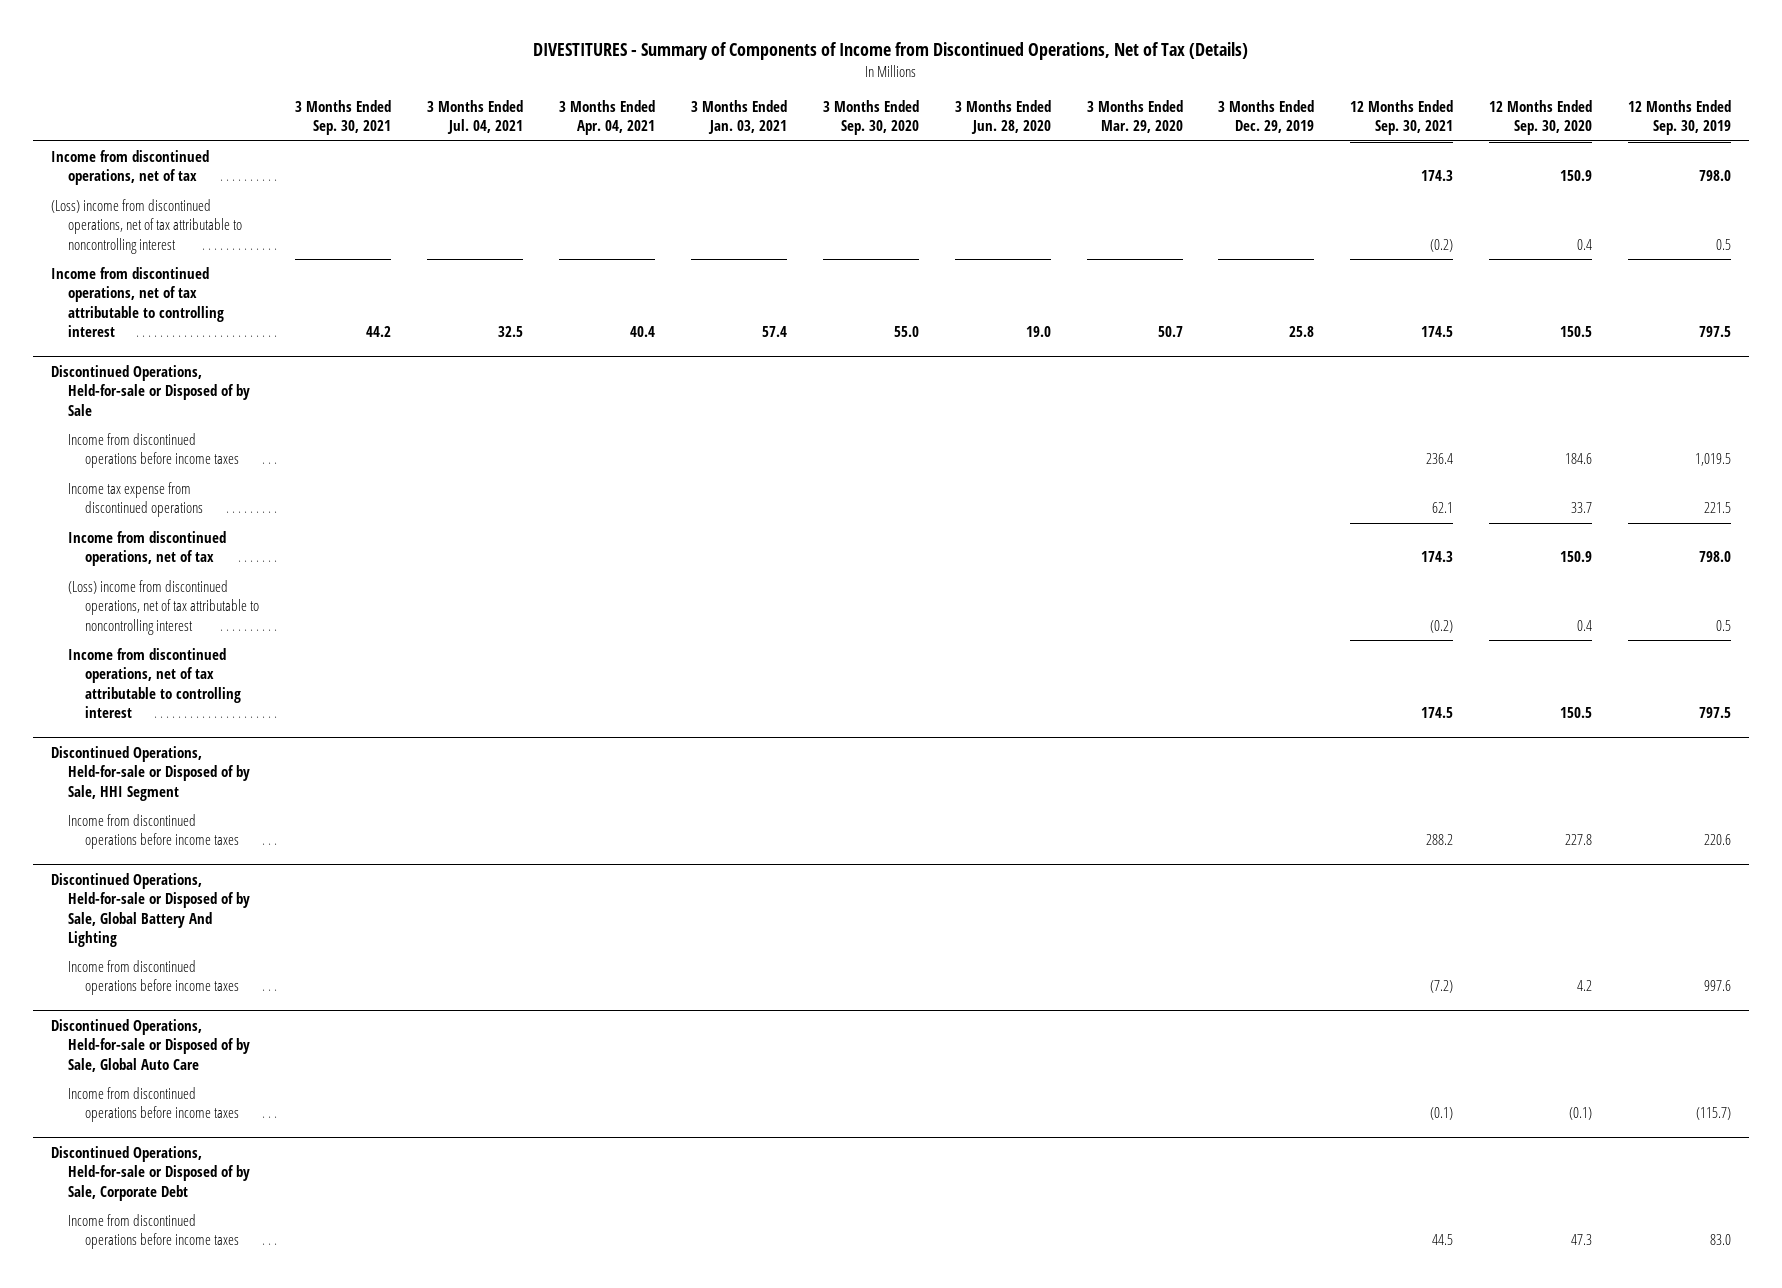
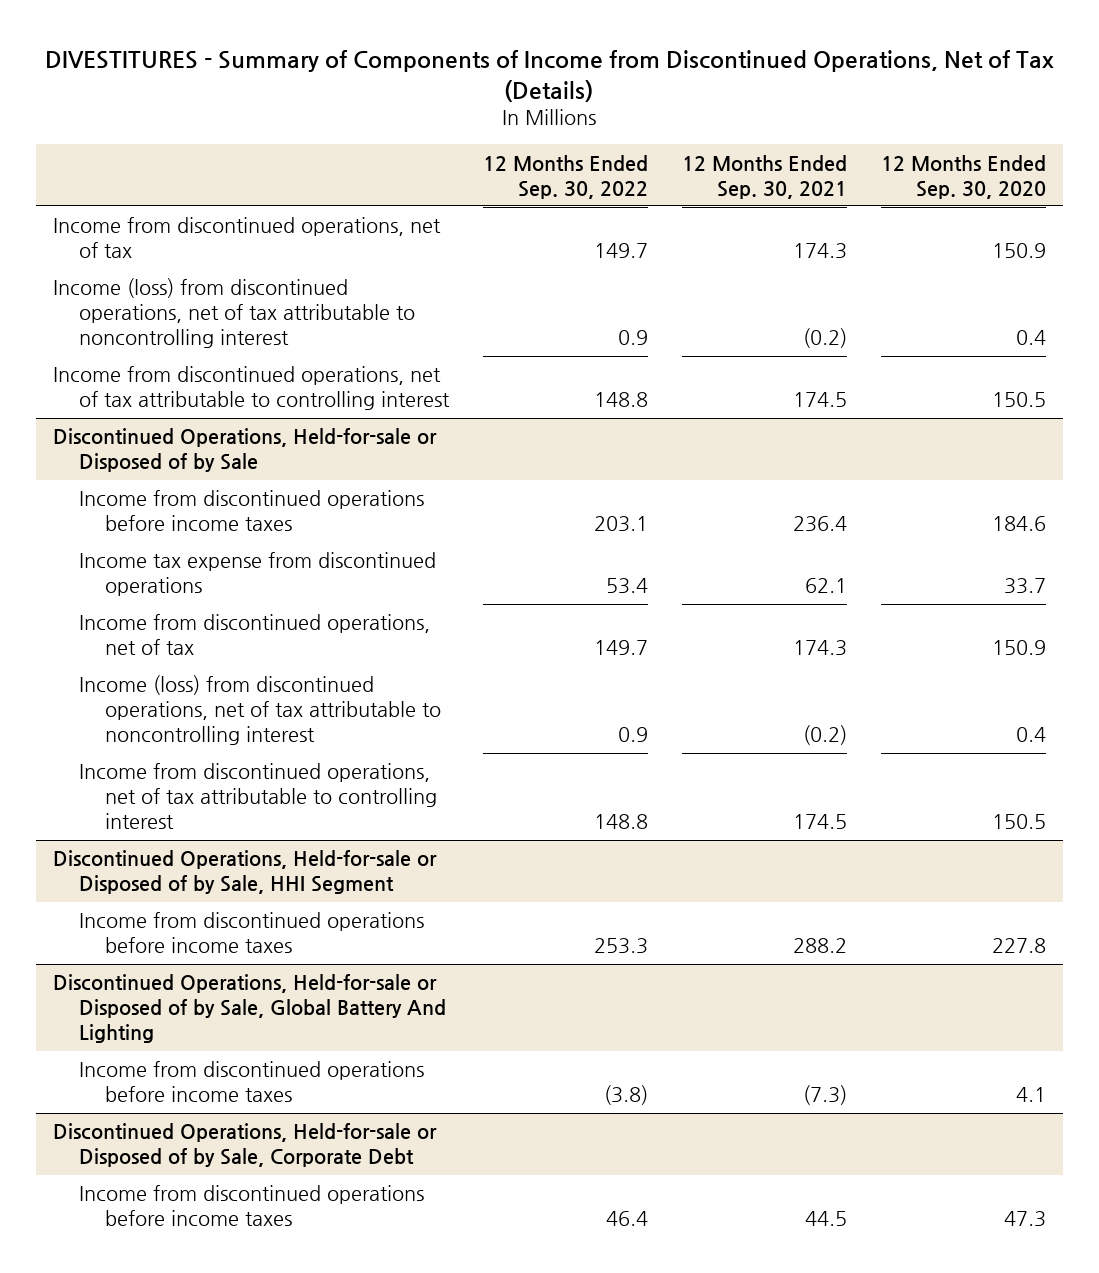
[295,99,392,136] 3 Months Ended Sep. 30, 2021 -> none
[427,99,524,135] 3 Months Ended Jul. 04, 2021 -> none
[558,99,655,136] 3 Months Ended Apr. 04, 2021 -> none
[690,99,787,135] 3 Months Ended Jan. 03, 2021 -> none
[822,99,919,136] 3 Months Ended Sep. 30, 2020 -> none
[954,99,1051,135] 3 Months Ended Jun. 28, 2020 -> none
[1086,99,1183,134] 3 Months Ended Mar. 29, 2020 -> none
[1218,99,1315,134] 3 Months Ended Dec. 29, 2019 -> none
[1628,99,1732,136] 12 Months Ended Sep. 30, 2019 -> none
none -> [482,154,648,199] 12 Months Ended Sep. 30, 2022
[50,198,243,254] (Loss) income from discontinued operations, net of tax attributable to noncontrolling interest -> [52,278,415,349] Income (loss) from discontinued operations, net of tax attributable to noncontrolling interest
[68,579,260,635] (Loss) income from discontinued operations, net of tax attributable to noncontrolling interest -> [78,675,441,746] Income (loss) from discontinued operations, net of tax attributable to noncontrolling interest
[50,1018,251,1072] Discontinued Operations, Held-for-sale or Disposed of by Sale, Global Auto Care -> none
[68,1086,240,1123] Income from discontinued operations before income taxes -> none
[1430,980,1454,994] (7.2) -> [802,1085,847,1106] (7.3)
[1577,980,1593,992] 4.2 -> [1015,1087,1046,1103] 4.1

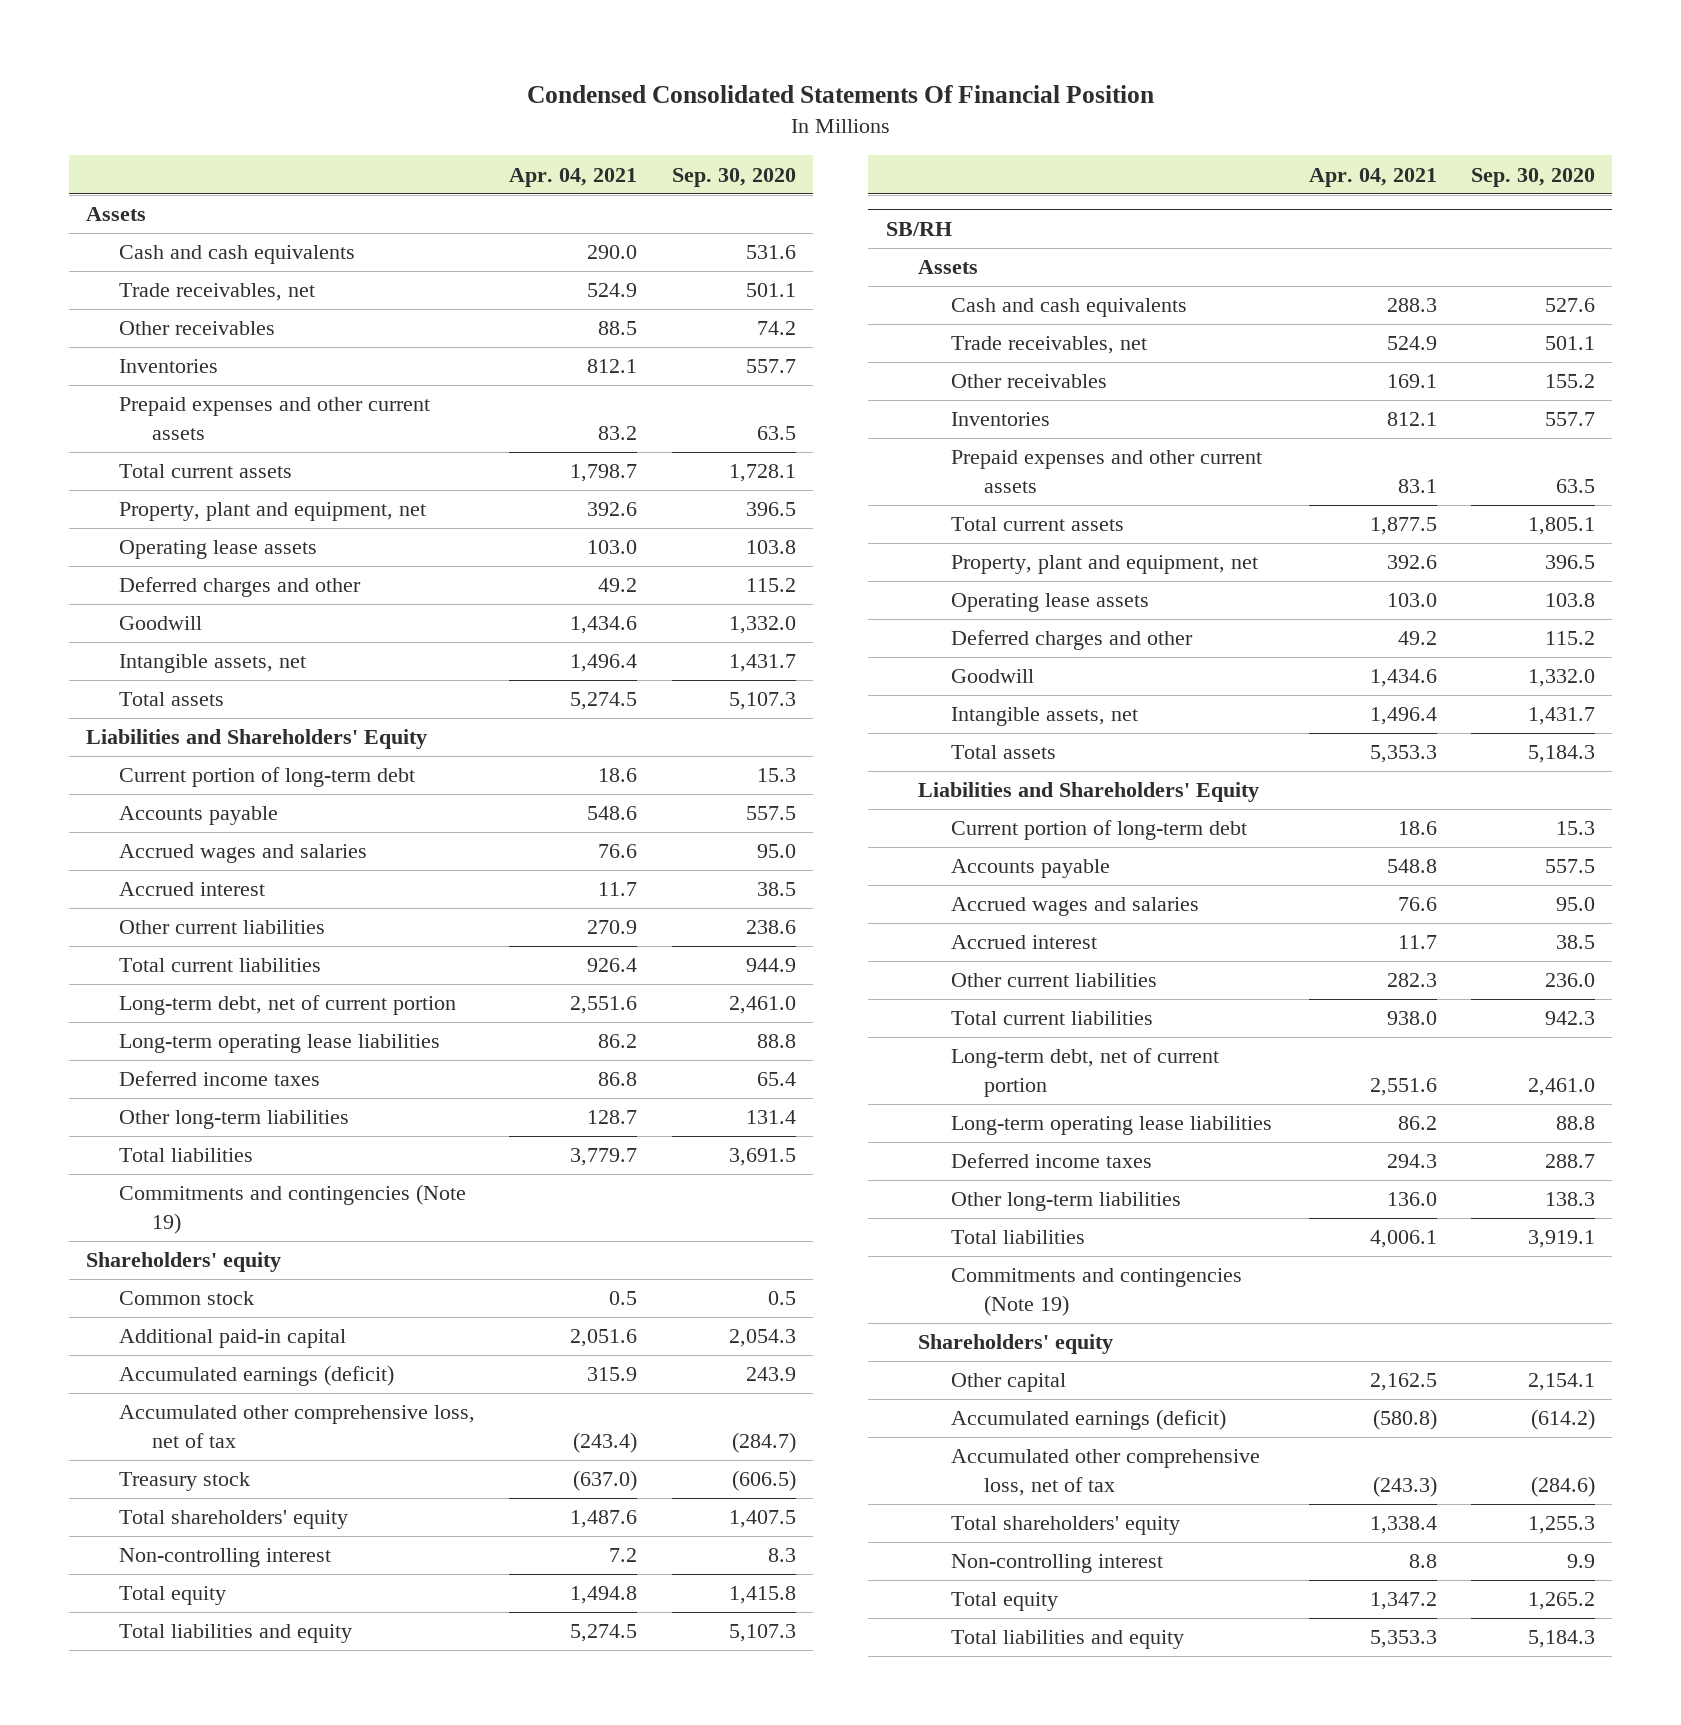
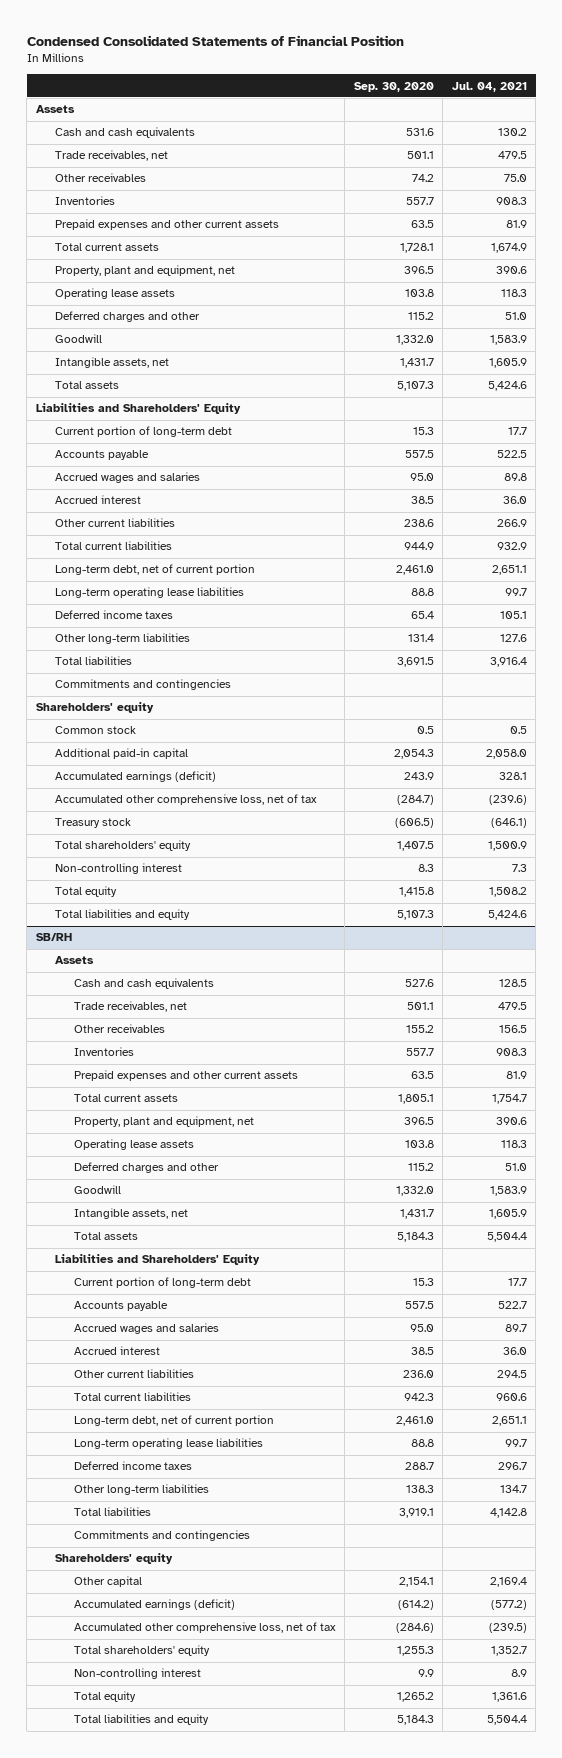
[526,85,1154,104] Condensed Consolidated Statements Of Financial Position -> [26,34,404,46] Condensed Consolidated Statements of Financial Position
[509,167,638,187] Apr. 04, 2021 -> none
none -> [451,81,527,92] Jul. 04, 2021
[118,1184,466,1234] Commitments and contingencies (Note 19) -> [54,679,231,691] Commitments and contingencies
[951,1268,1243,1316] Commitments and contingencies (Note 19) -> [73,1530,250,1542] Commitments and contingencies

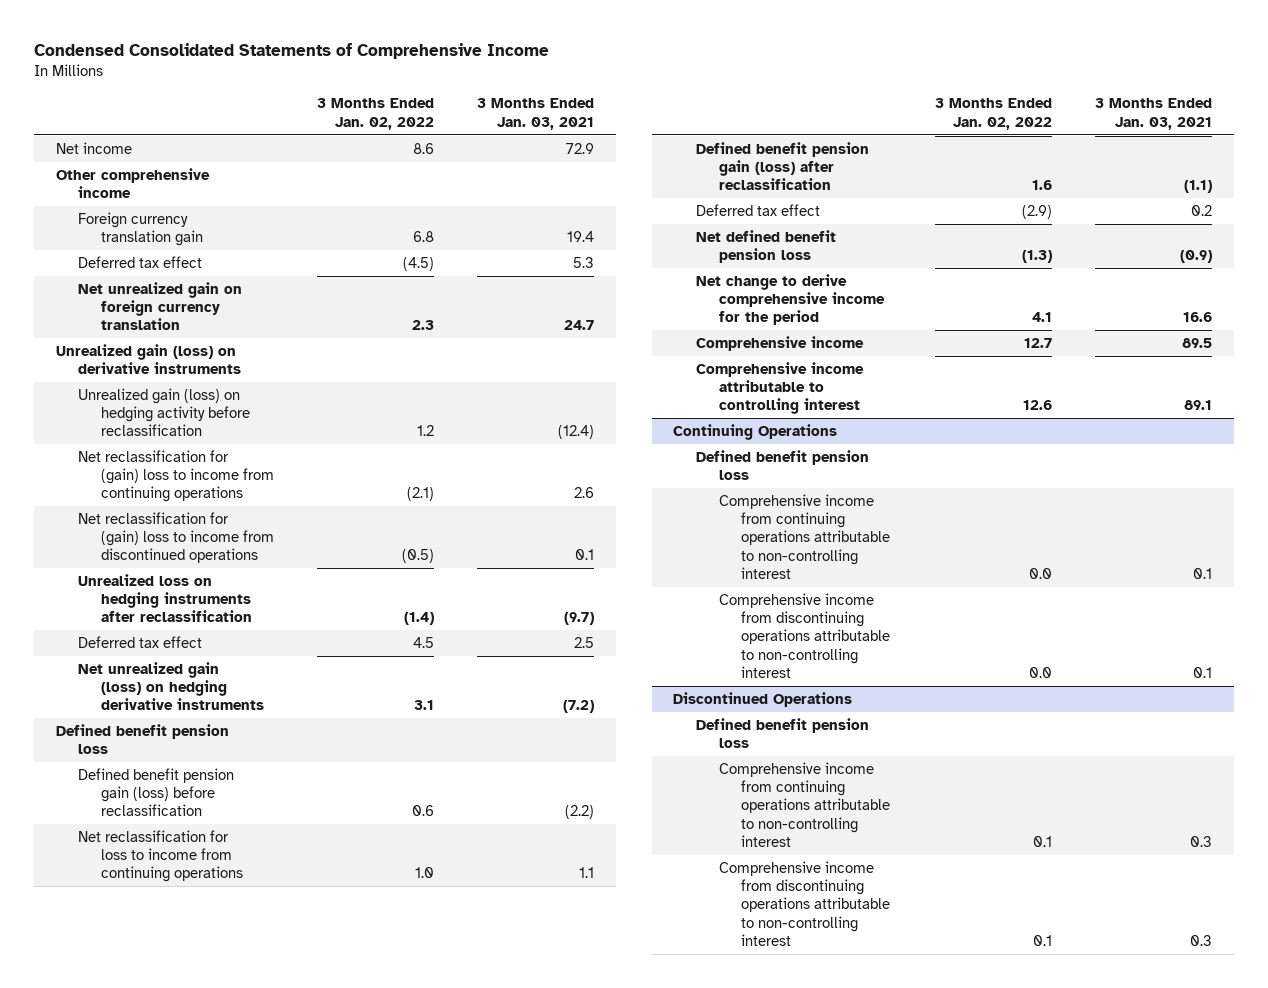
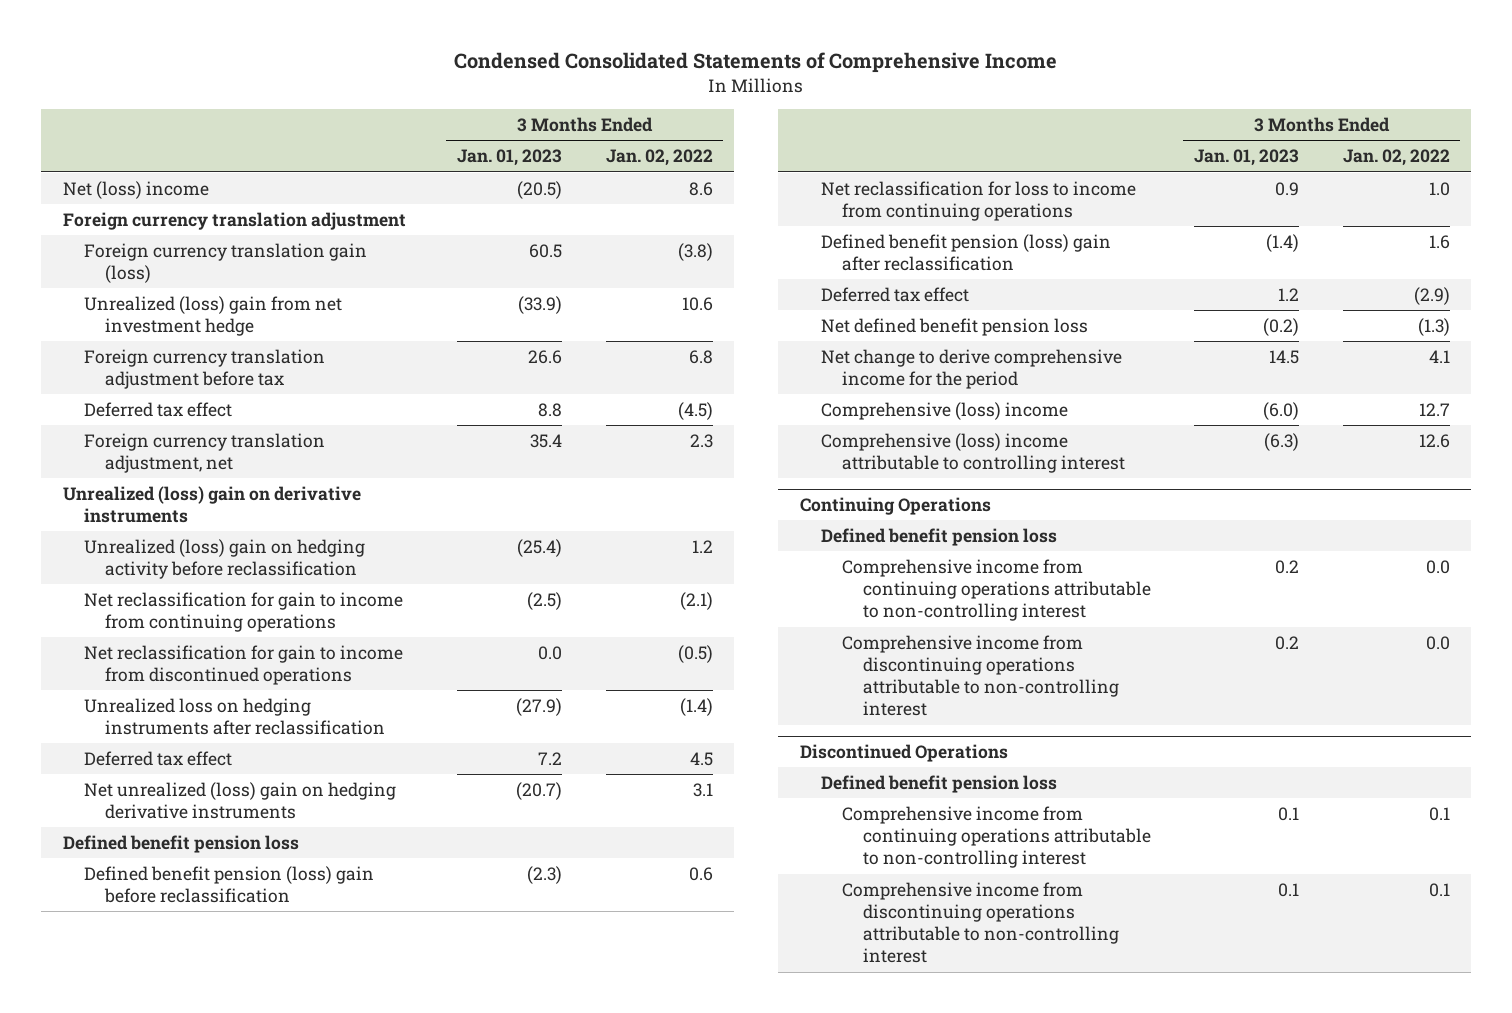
[477,98,595,130] 3 Months Ended Jan. 03, 2021 -> none
none -> [457,149,563,167] Jan. 01, 2023
[55,167,210,199] Other comprehensive income -> none
[55,141,132,154] Net income -> [62,180,209,199] Net (loss) income
none -> [62,211,406,230] Foreign currency translation adjustment
[78,211,203,247] Foreign currency translation gain -> [83,242,367,284] Foreign currency translation gain (loss)
[412,231,434,243] 6.8 -> [677,242,713,261] (3.8)
none -> [83,295,342,337] Unrealized (loss) gain from net investment hedge
none -> [83,348,325,390] Foreign currency translation adjustment before tax
[78,281,243,331] Net unrealized gain on foreign currency translation -> [83,432,325,474] Foreign currency translation adjustment, net
[55,343,242,375] Unrealized gain (loss) on derivative instruments -> [62,485,361,524] Unrealized (loss) gain on derivative instruments
[78,387,250,437] Unrealized gain (loss) on hedging activity before reclassification -> [83,538,365,580] Unrealized (loss) gain on hedging activity before reclassification
[78,449,274,503] Net reclassification for (gain) loss to income from continuing operations -> [83,591,403,633] Net reclassification for gain to income from continuing operations
[78,511,274,564] Net reclassification for (gain) loss to income from discontinued operations -> [83,644,403,686] Net reclassification for gain to income from discontinued operations
[78,661,264,711] Net unrealized gain (loss) on hedging derivative instruments -> [83,781,396,820] Net unrealized (loss) gain on hedging derivative instruments
[78,767,235,817] Defined benefit pension gain (loss) before reclassification -> [83,865,374,904] Defined benefit pension (loss) gain before reclassification
[696,141,870,191] Defined benefit pension gain (loss) after reclassification -> [820,233,1111,272] Defined benefit pension (loss) gain after reclassification
[696,335,865,351] Comprehensive income -> [820,401,1068,420] Comprehensive (loss) income
[696,361,865,415] Comprehensive income attributable to controlling interest -> [820,432,1125,474] Comprehensive (loss) income attributable to controlling interest

